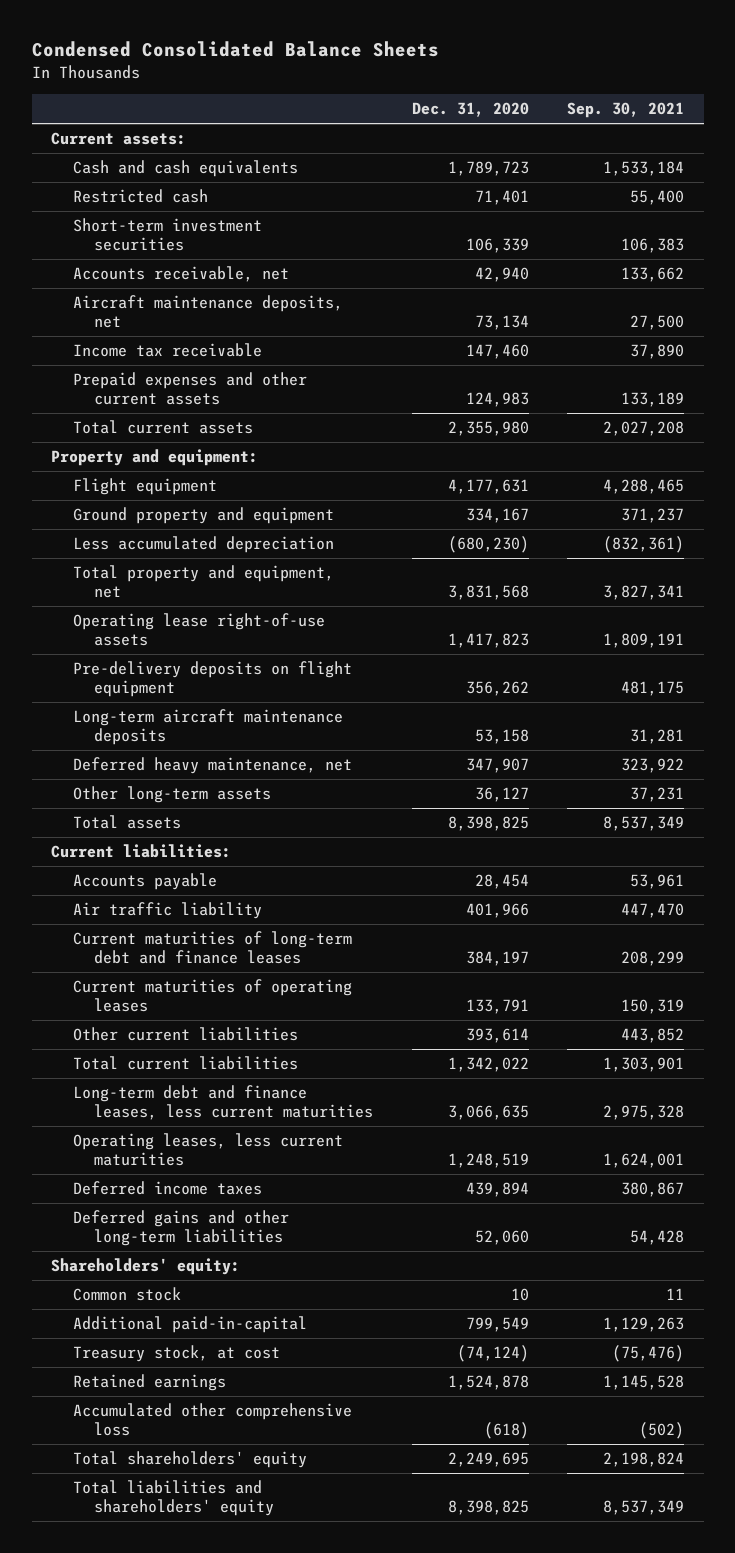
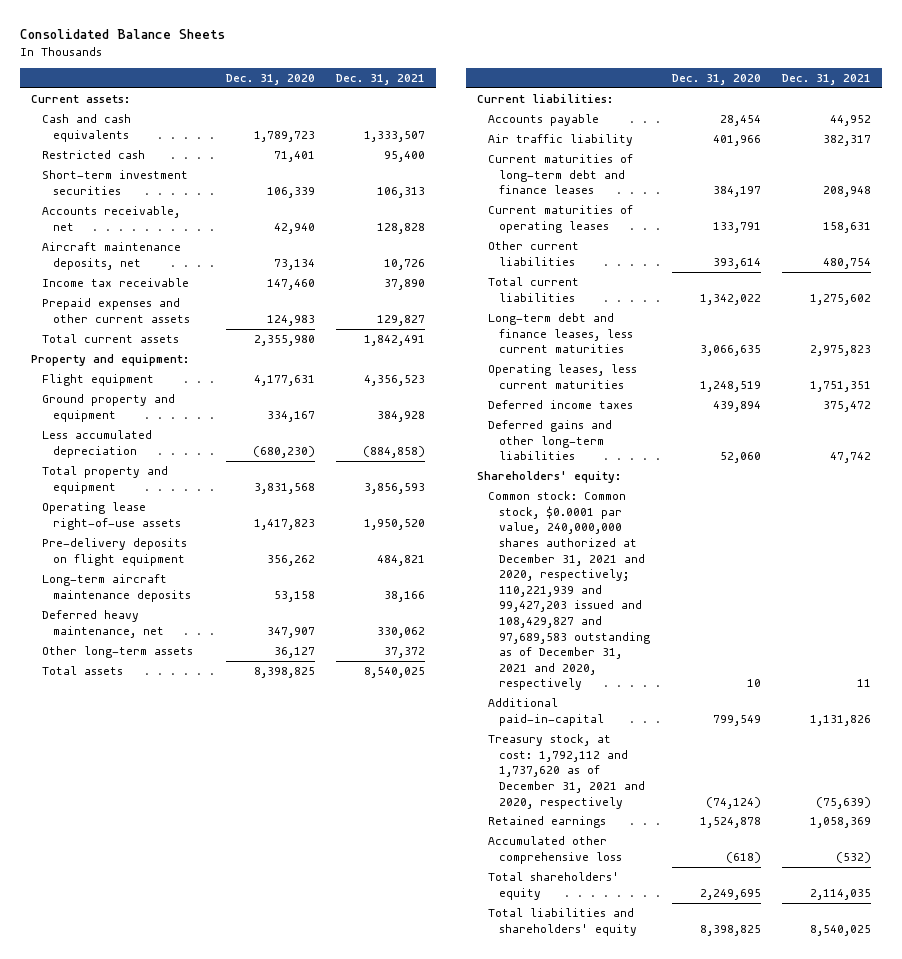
[31,41,439,58] Condensed Consolidated Balance Sheets -> [20,29,226,40] Consolidated Balance Sheets
[567,101,685,118] Sep. 30, 2021 -> none
none -> [336,73,426,85] Dec. 31, 2021
[72,565,334,598] Total property and equipment, net -> [42,466,169,494] Total property and equipment
[72,1287,181,1302] Common stock -> [488,491,651,691] Common stock: Common stock, $0.0001 par value, 240,000,000 shares authorized at December 31, 2021 and 2020, respectively; 110,221,939 and 99,427,203 issued and 108,429,827 and 97,689,583 outstanding as of December 31, 2021 and 2020, respectively
[72,1345,280,1363] Treasury stock, at cost -> [488,734,646,809] Treasury stock, at cost: 1,792,112 and 1,737,620 as of December 31, 2021 and 2020, respectively

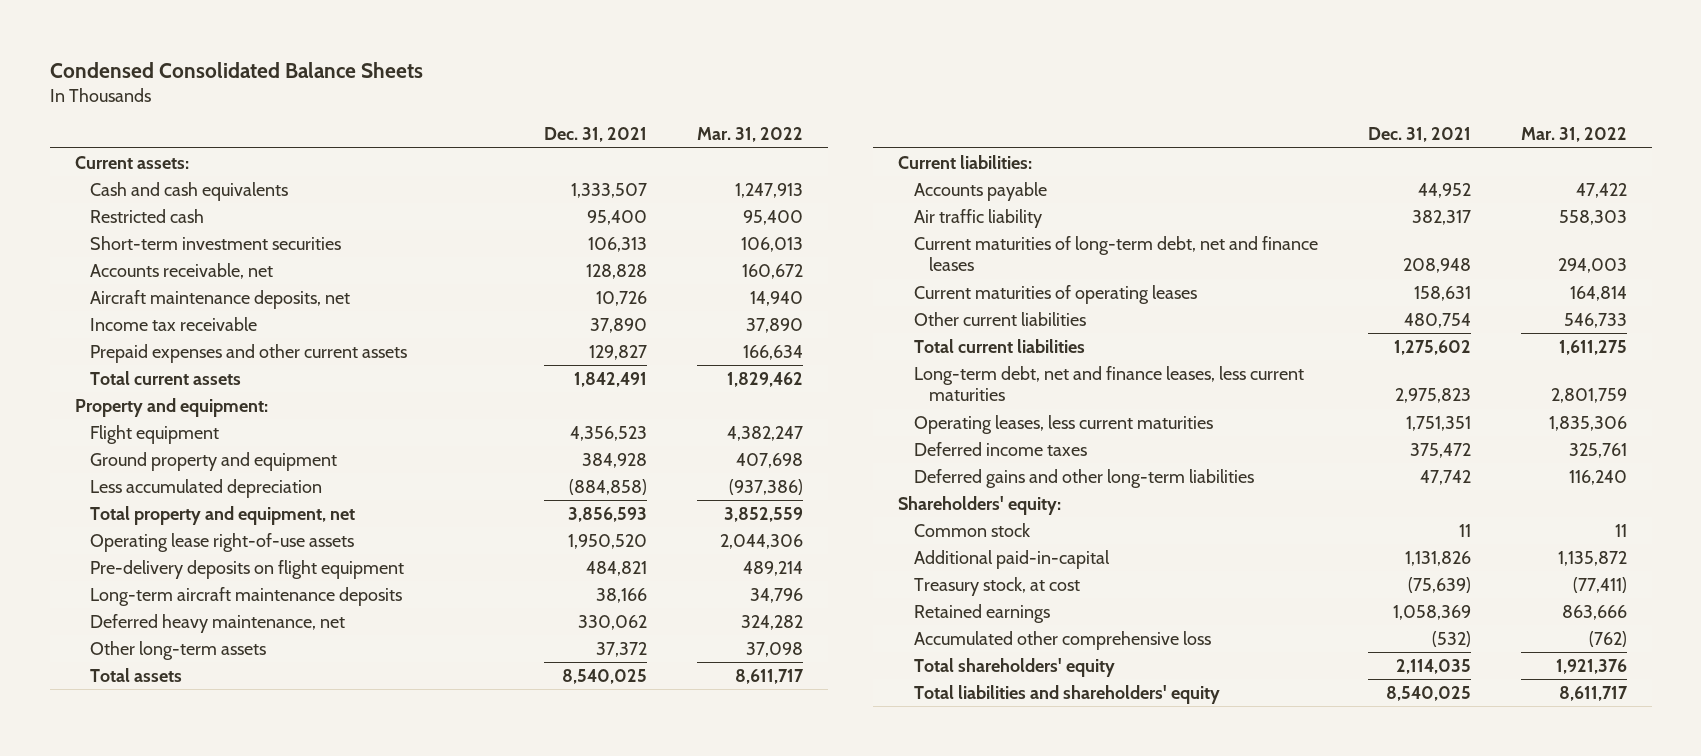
[20,29,226,40] Consolidated Balance Sheets -> [49,61,423,78] Condensed Consolidated Balance Sheets
[225,73,315,85] Dec. 31, 2020 -> none
none -> [696,127,803,143] Mar. 31, 2022
[42,466,169,494] Total property and equipment -> [89,505,355,525] Total property and equipment, net
[488,154,634,195] Current maturities of long-term debt and finance leases -> [913,235,1318,272] Current maturities of long-term debt, net and finance leases
[488,313,634,354] Long-term debt and finance leases, less current maturities -> [913,365,1304,402] Long-term debt, net and finance leases, less current maturities
[488,491,651,691] Common stock: Common stock, $0.0001 par value, 240,000,000 shares authorized at December 31, 2021 and 2020, respectively; 110,221,939 and 99,427,203 issued and 108,429,827 and 97,689,583 outstanding as of December 31, 2021 and 2020, respectively -> [913,522,1030,537] Common stock
[488,734,646,809] Treasury stock, at cost: 1,792,112 and 1,737,620 as of December 31, 2021 and 2020, respectively -> [913,576,1080,596] Treasury stock, at cost

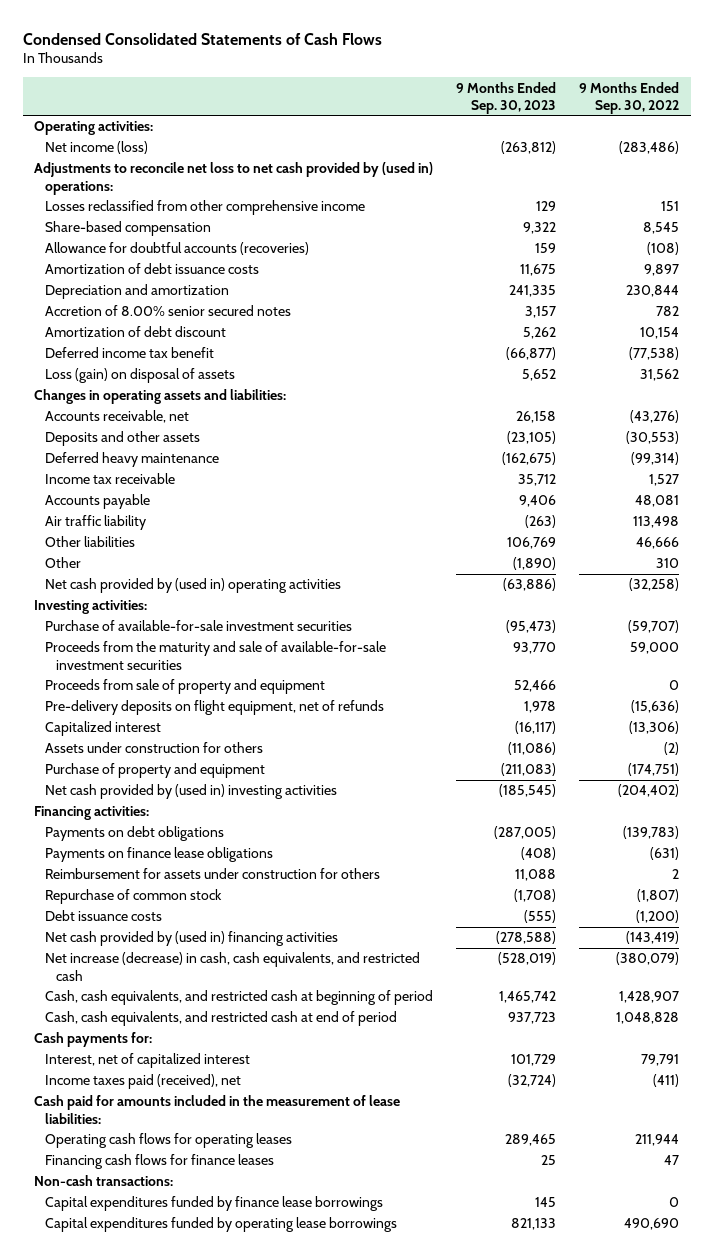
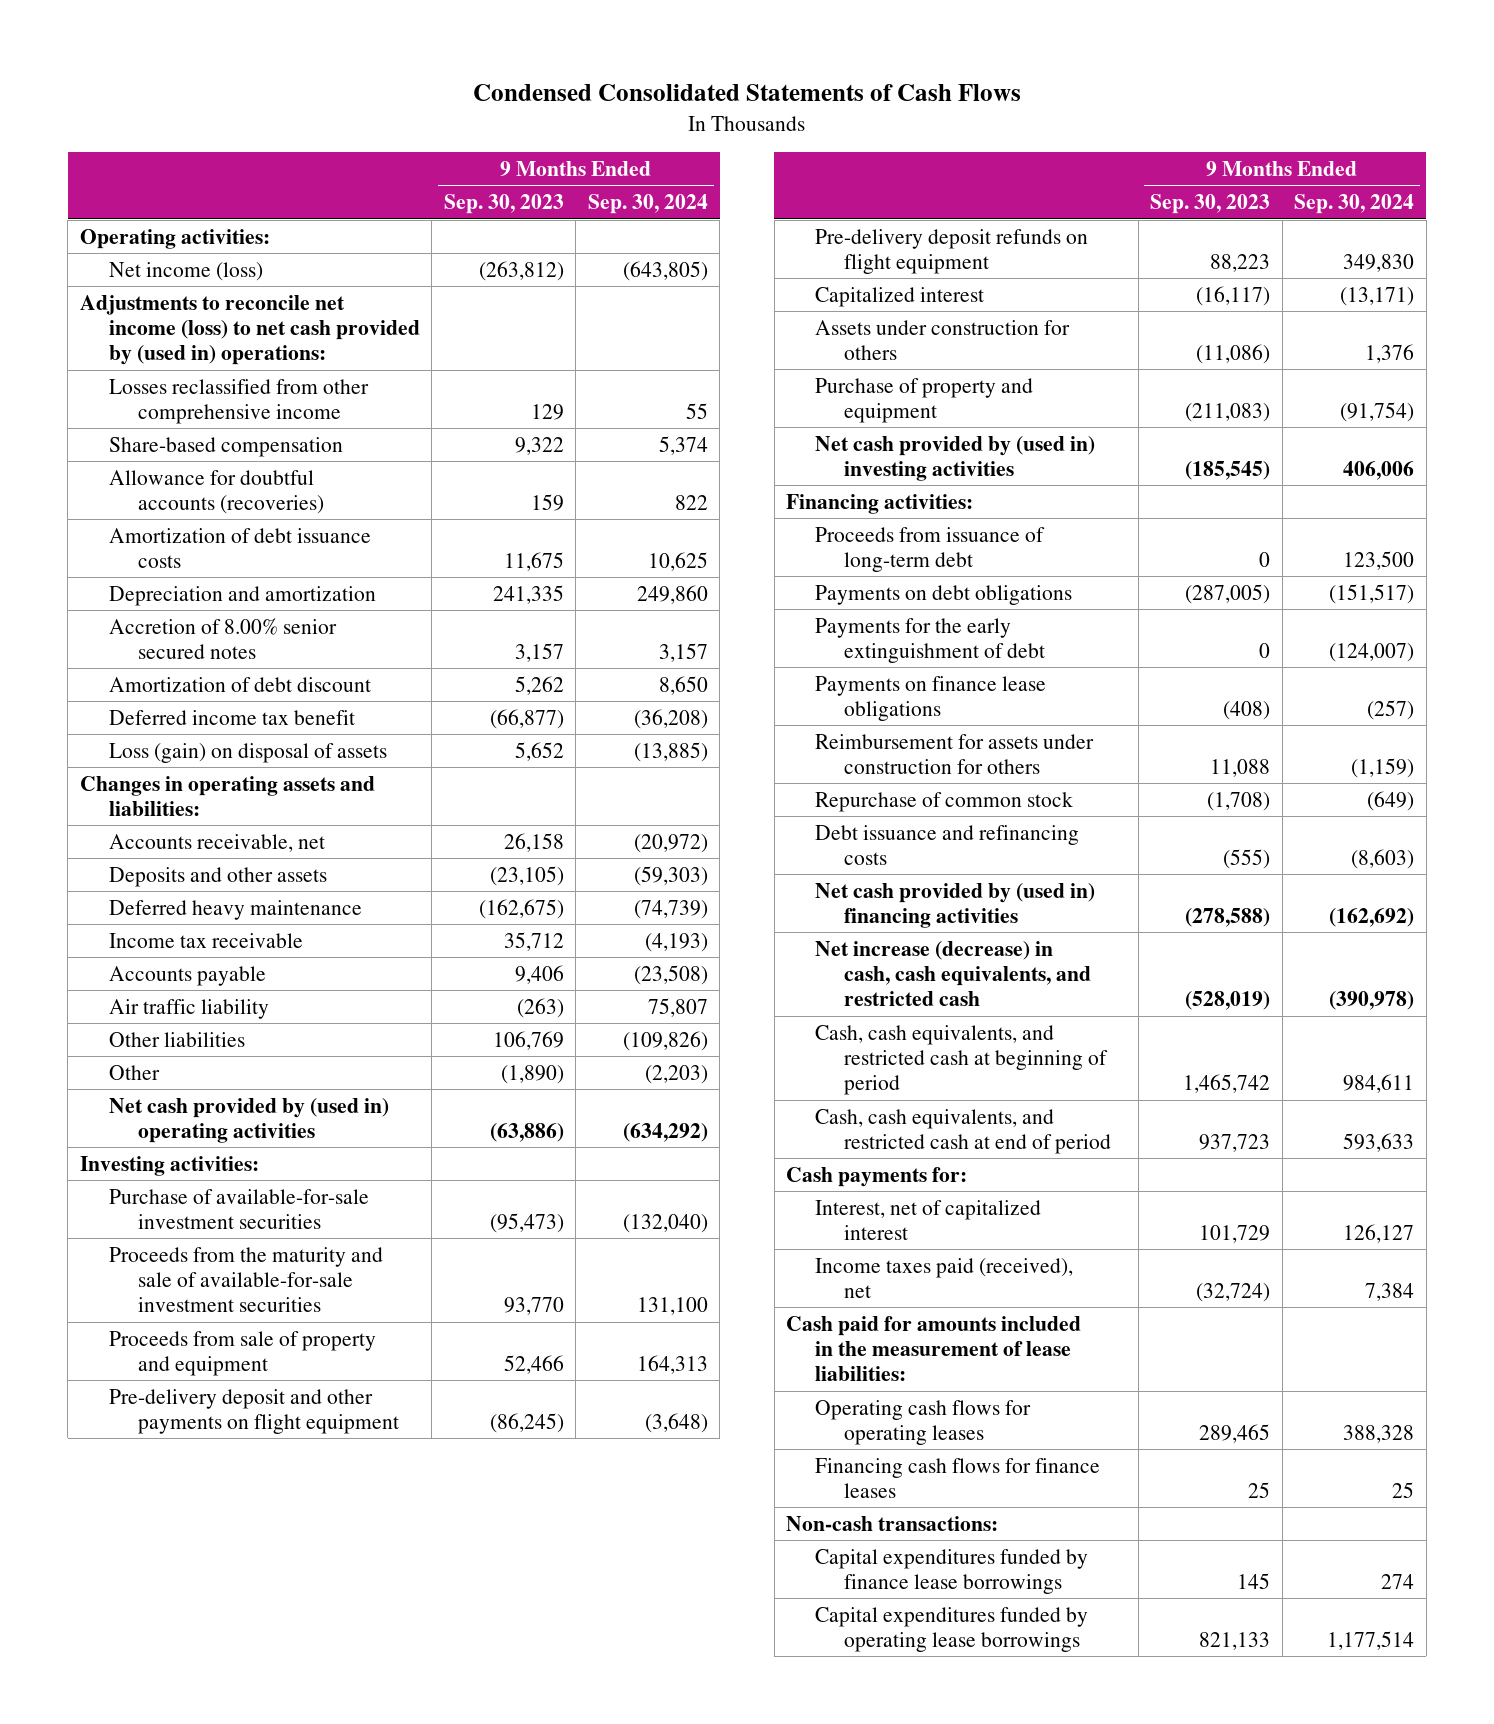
[579,81,680,114] 9 Months Ended Sep. 30, 2022 -> none
none -> [587,194,708,215] Sep. 30, 2024
[34,162,434,195] Adjustments to reconcile net loss to net cash provided by (used in) operations: -> [79,294,420,366] Adjustments to reconcile net income (loss) to net cash provided by (used in) operations:
none -> [108,1388,399,1435] Pre-delivery deposit and other payments on flight equipment
[45,700,385,716] Pre-delivery deposits on flight equipment, net of refunds -> [815,228,1089,275] Pre-delivery deposit refunds on flight equipment
[524,701,557,714] 1,978 -> [1210,254,1271,273] 88,223
none -> [815,526,1046,573] Proceeds from issuance of long-term debt
none -> [815,617,1046,664] Payments for the early extinguishment of debt
[45,910,163,922] Debt issuance costs -> [815,824,1080,866] Debt issuance and refinancing costs

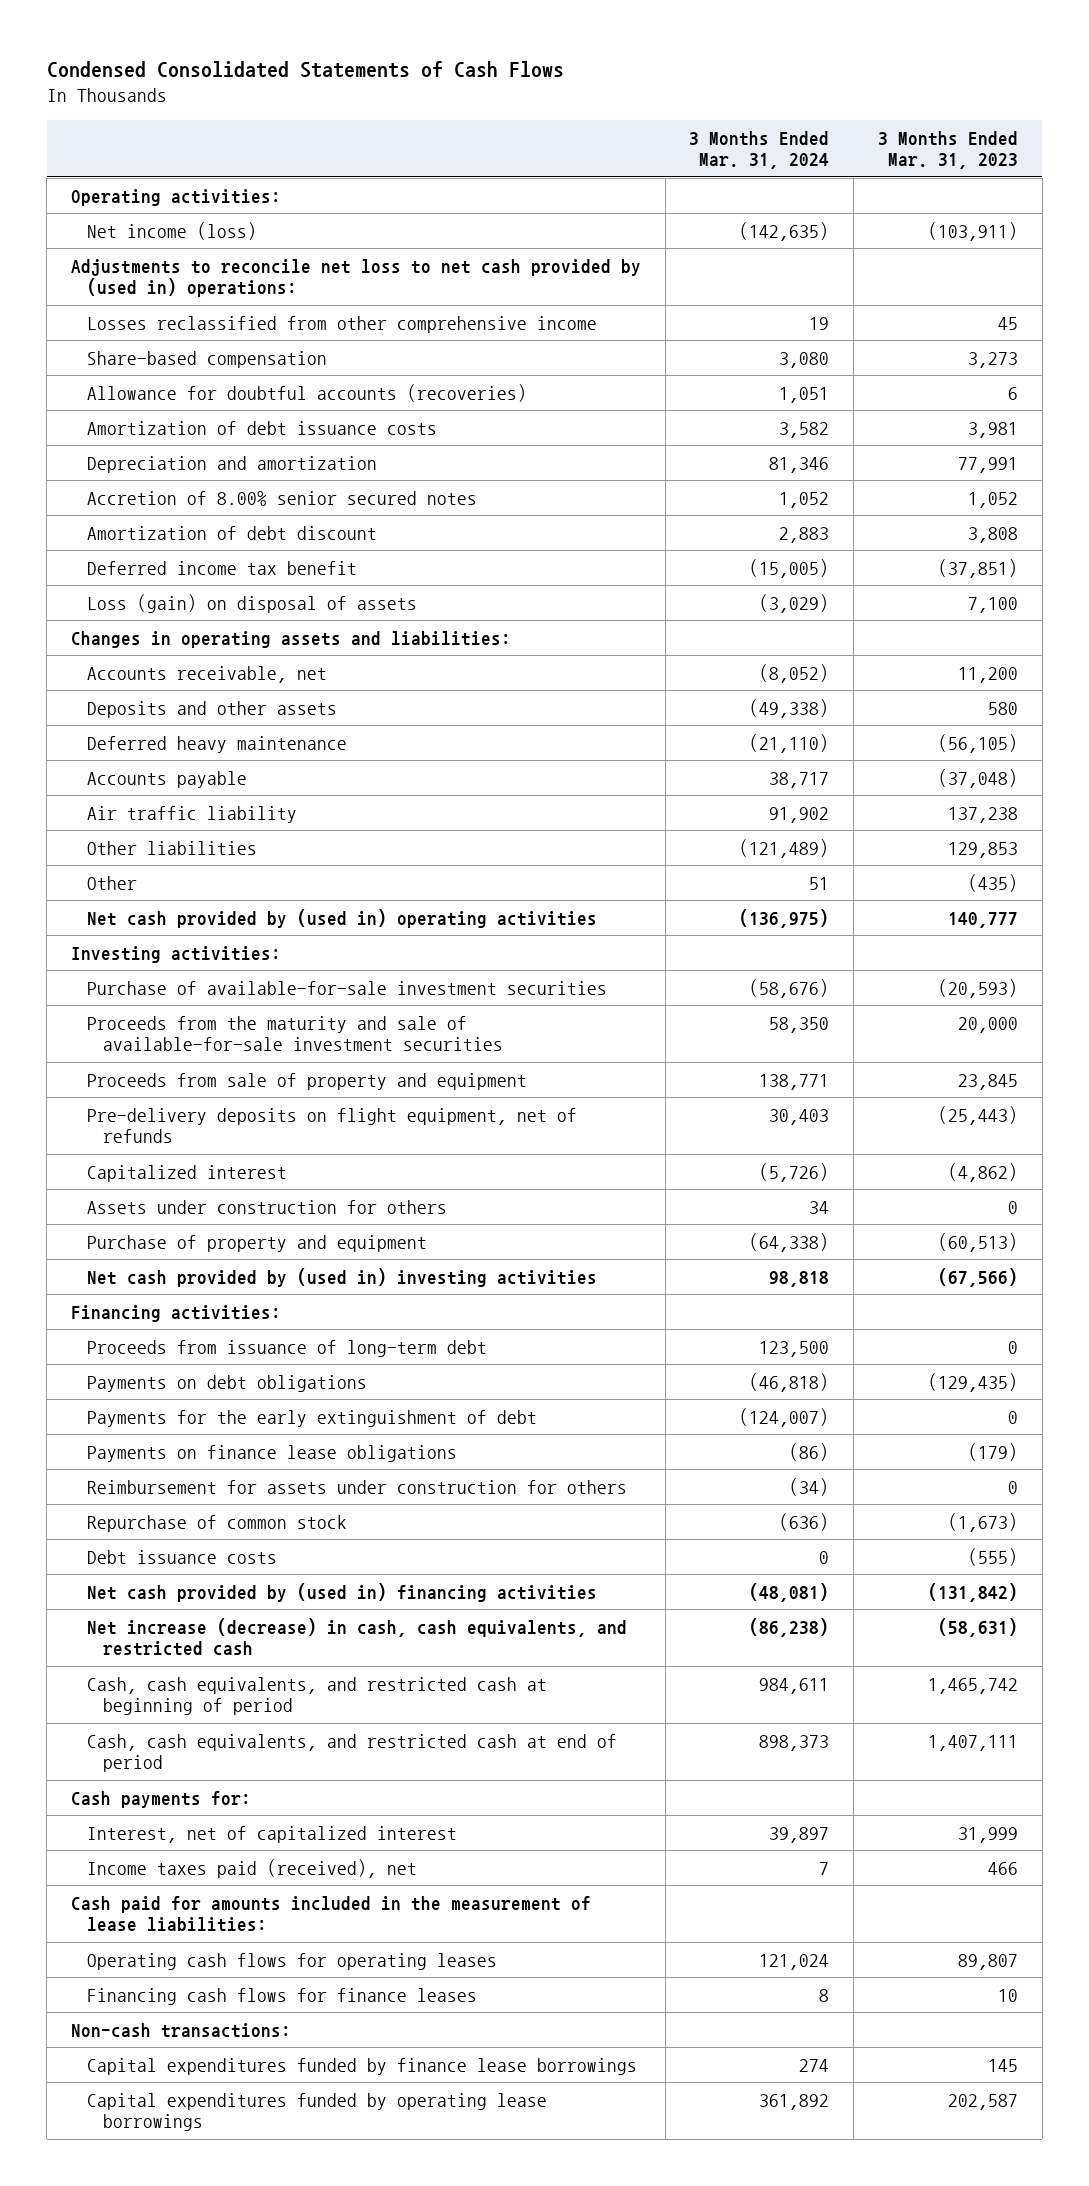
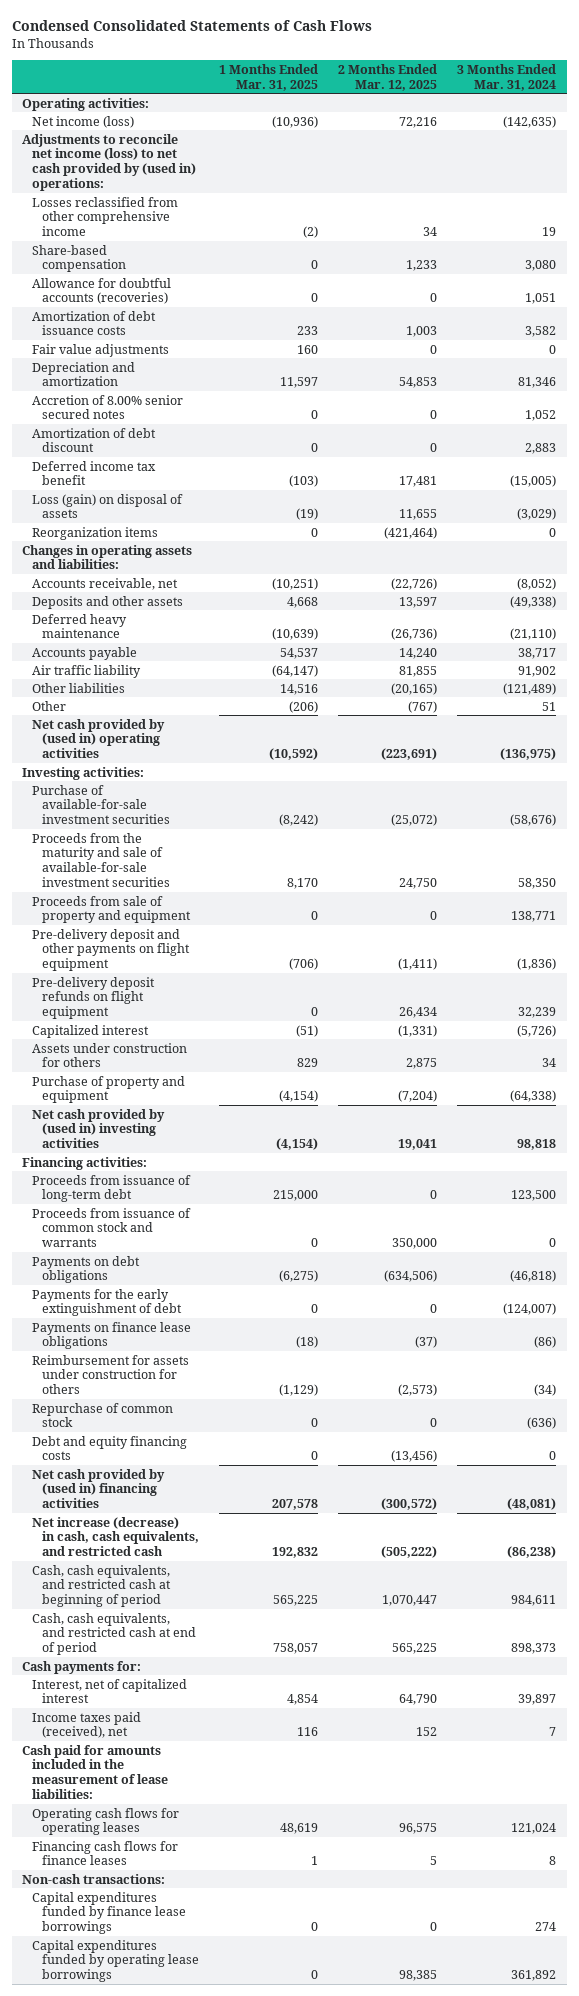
[877,130,1018,170] 3 Months Ended Mar. 31, 2023 -> none
none -> [219,63,319,91] 1 Months Ended Mar. 31, 2025
none -> [338,63,438,91] 2 Months Ended Mar. 12, 2025
[70,258,641,298] Adjustments to reconcile net loss to net cash provided by (used in) operations: -> [22,133,197,191] Adjustments to reconcile net income (loss) to net cash provided by (used in) operations:
none -> [32,343,170,357] Fair value adjustments
none -> [32,526,159,540] Reorganization items
none -> [32,928,191,972] Pre-delivery deposit and other payments on flight equipment
[86,1107,577,1144] Pre-delivery deposits on flight equipment, net of refunds -> [32,976,156,1020] Pre-delivery deposit refunds on flight equipment
[769,1108,830,1125] 30,403 -> [518,1007,557,1019] 32,239
none -> [32,1207,192,1248] Proceeds from issuance of common stock and warrants
[86,1549,277,1564] Debt issuance costs -> none
none -> [32,1435,188,1461] Debt and equity financing costs

